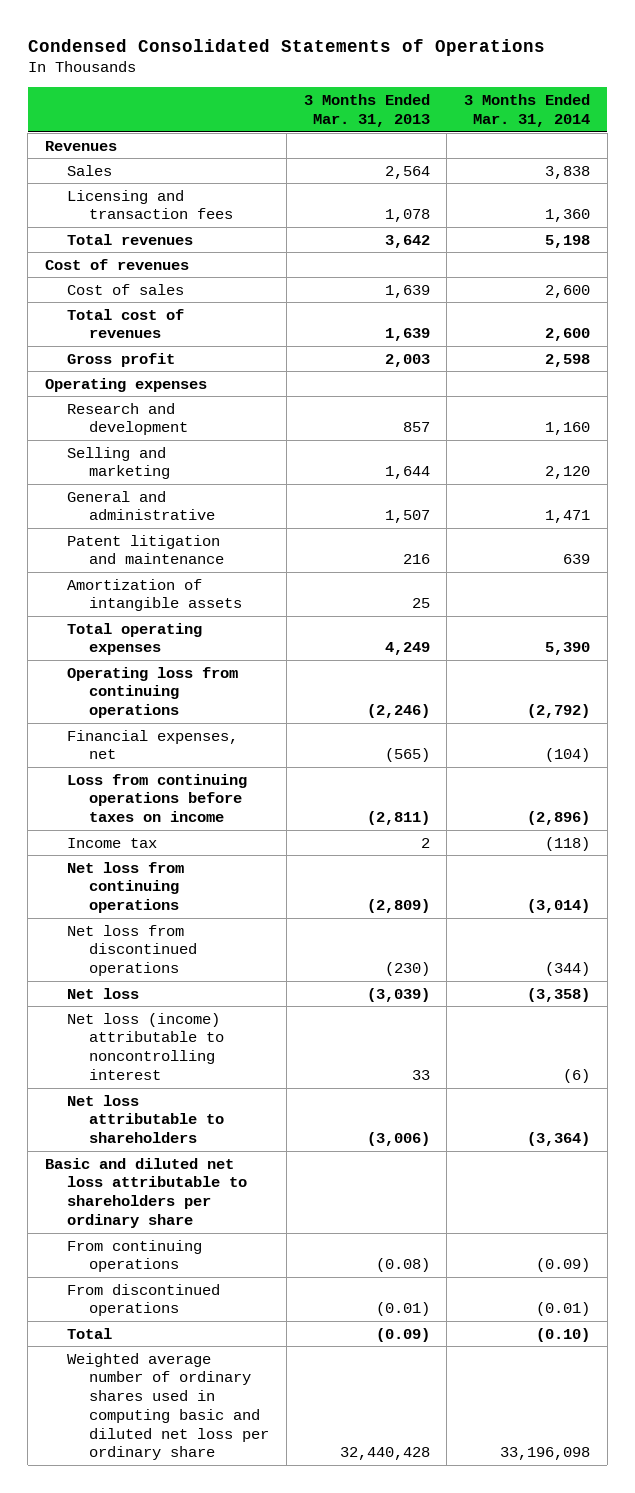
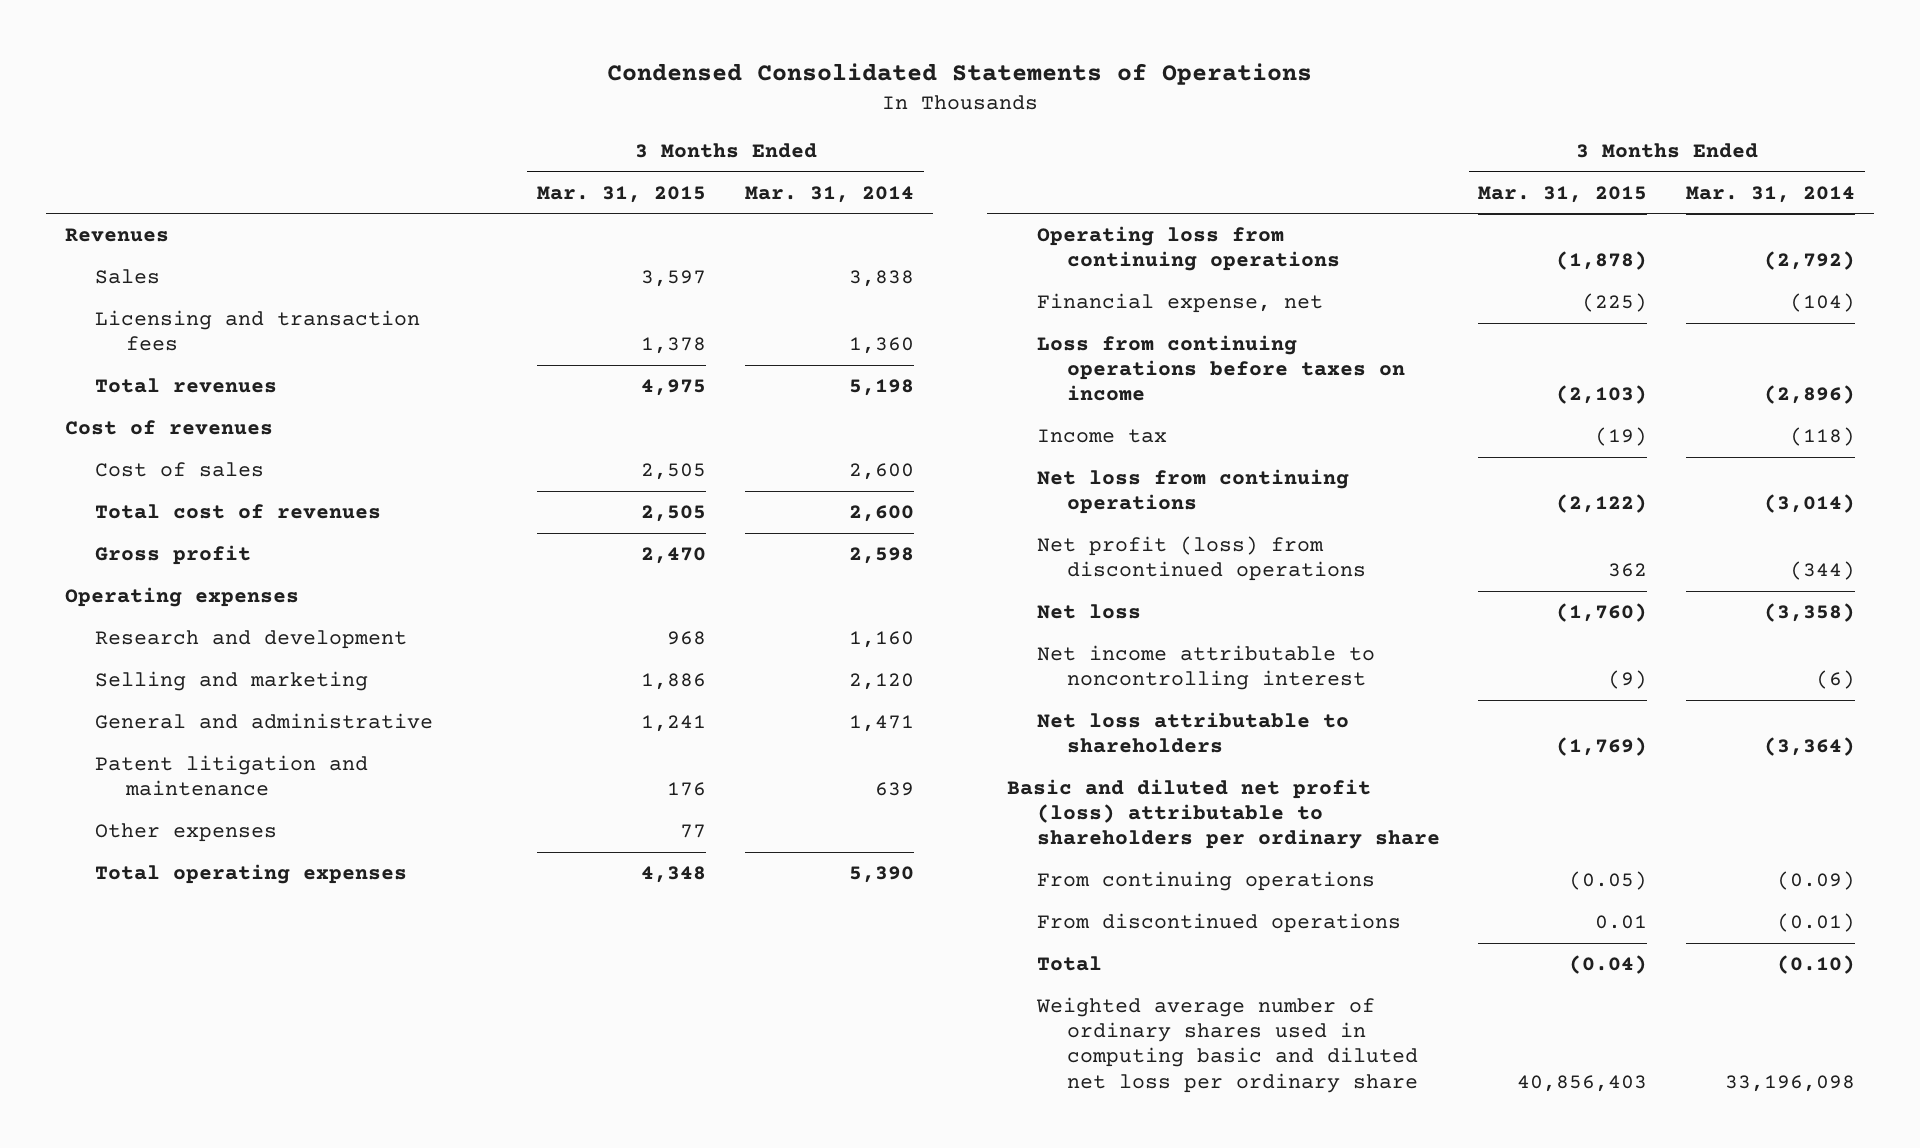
[303,94,430,127] 3 Months Ended Mar. 31, 2013 -> none
none -> [537,185,707,203] Mar. 31, 2015
[67,578,243,612] Amortization of intangible assets -> none
none -> [95,823,278,843] Other expenses
[67,729,239,760] Financial expenses, net -> [1036,293,1323,314] Financial expense, net
[67,924,198,977] Net loss from discontinued operations -> [1036,536,1366,582] Net profit (loss) from discontinued operations
[67,1012,225,1080] Net loss (income) attributable to noncontrolling interest -> [1036,645,1375,691] Net income attributable to noncontrolling interest
[45,1157,248,1228] Basic and diluted net loss attributable to shareholders per ordinary share -> [1006,779,1440,850] Basic and diluted net profit (loss) attributable to shareholders per ordinary share

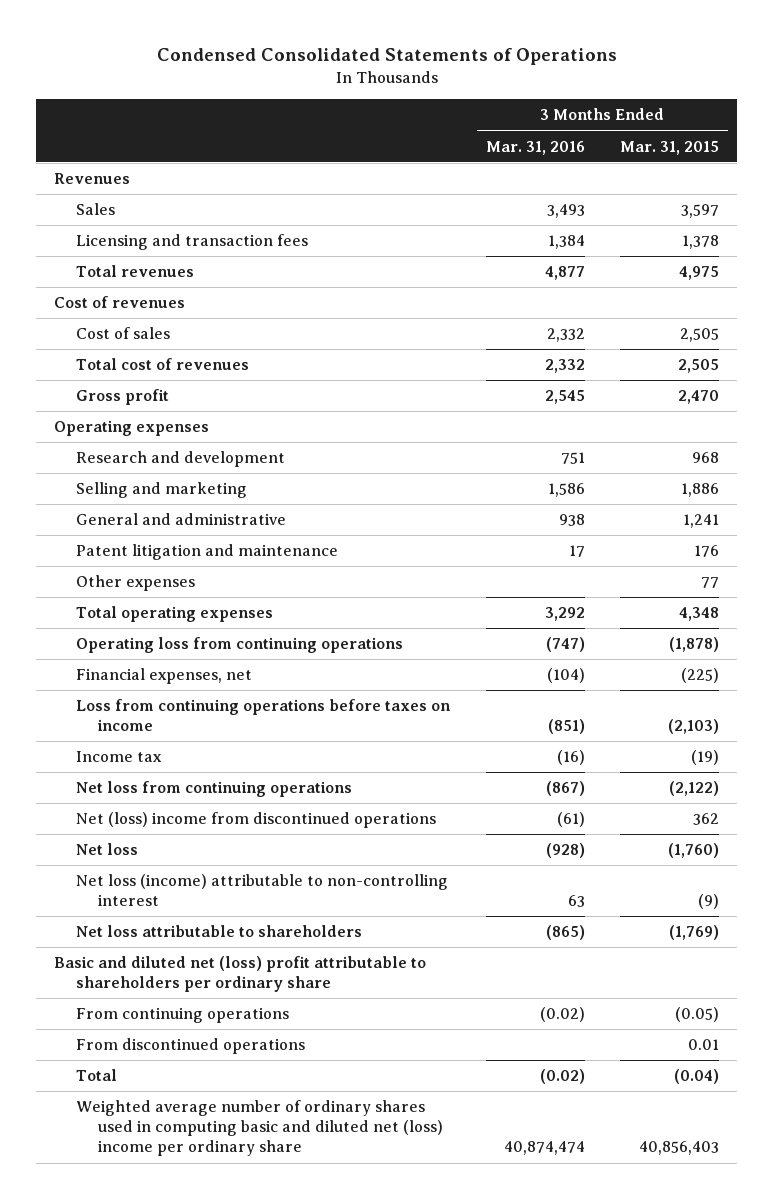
[744,185,914,203] Mar. 31, 2014 -> none
none -> [485,140,585,155] Mar. 31, 2016
[1036,293,1323,314] Financial expense, net -> [75,668,252,685] Financial expenses, net
[1036,536,1366,582] Net profit (loss) from discontinued operations -> [75,812,436,829] Net (loss) income from discontinued operations
[1036,645,1375,691] Net income attributable to noncontrolling interest -> [75,874,448,907] Net loss (income) attributable to non-controlling interest
[1006,779,1440,850] Basic and diluted net profit (loss) attributable to shareholders per ordinary share -> [53,956,426,993] Basic and diluted net (loss) profit attributable to shareholders per ordinary share
[1035,997,1418,1093] Weighted average number of ordinary shares used in computing basic and diluted net loss per ordinary share -> [75,1100,443,1157] Weighted average number of ordinary shares used in computing basic and diluted net (loss) income per ordinary share

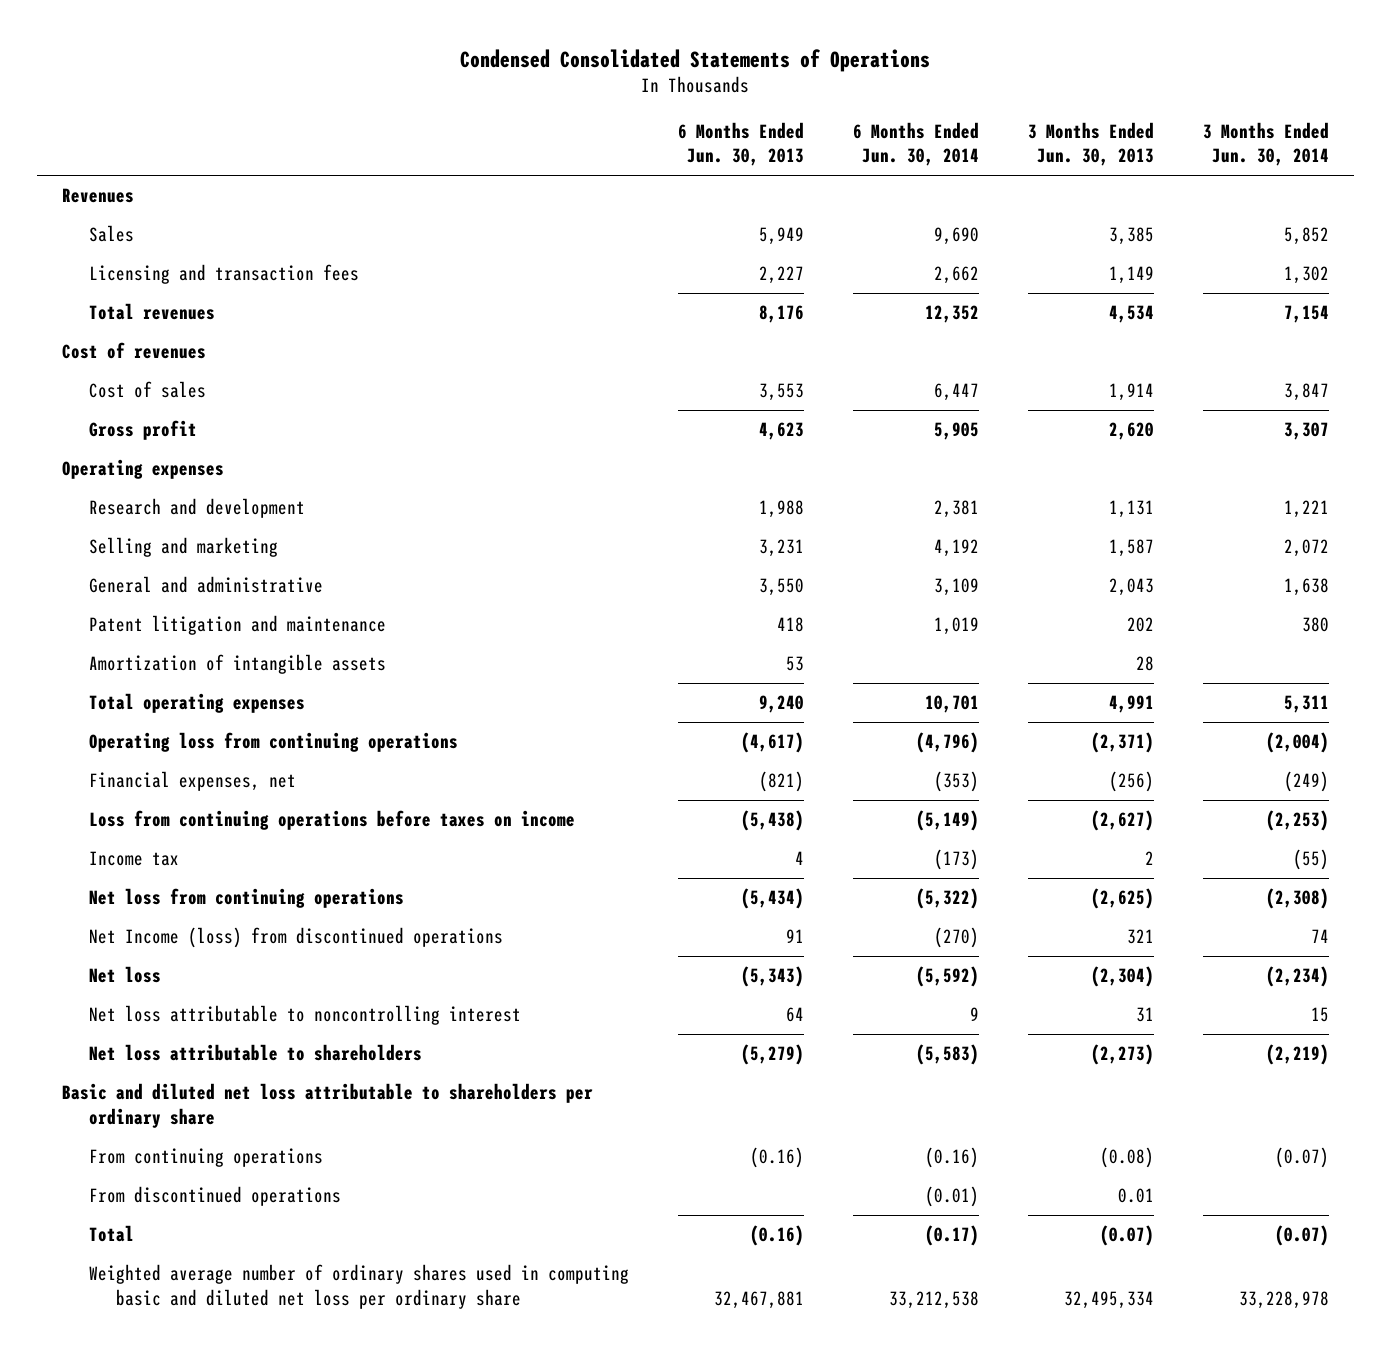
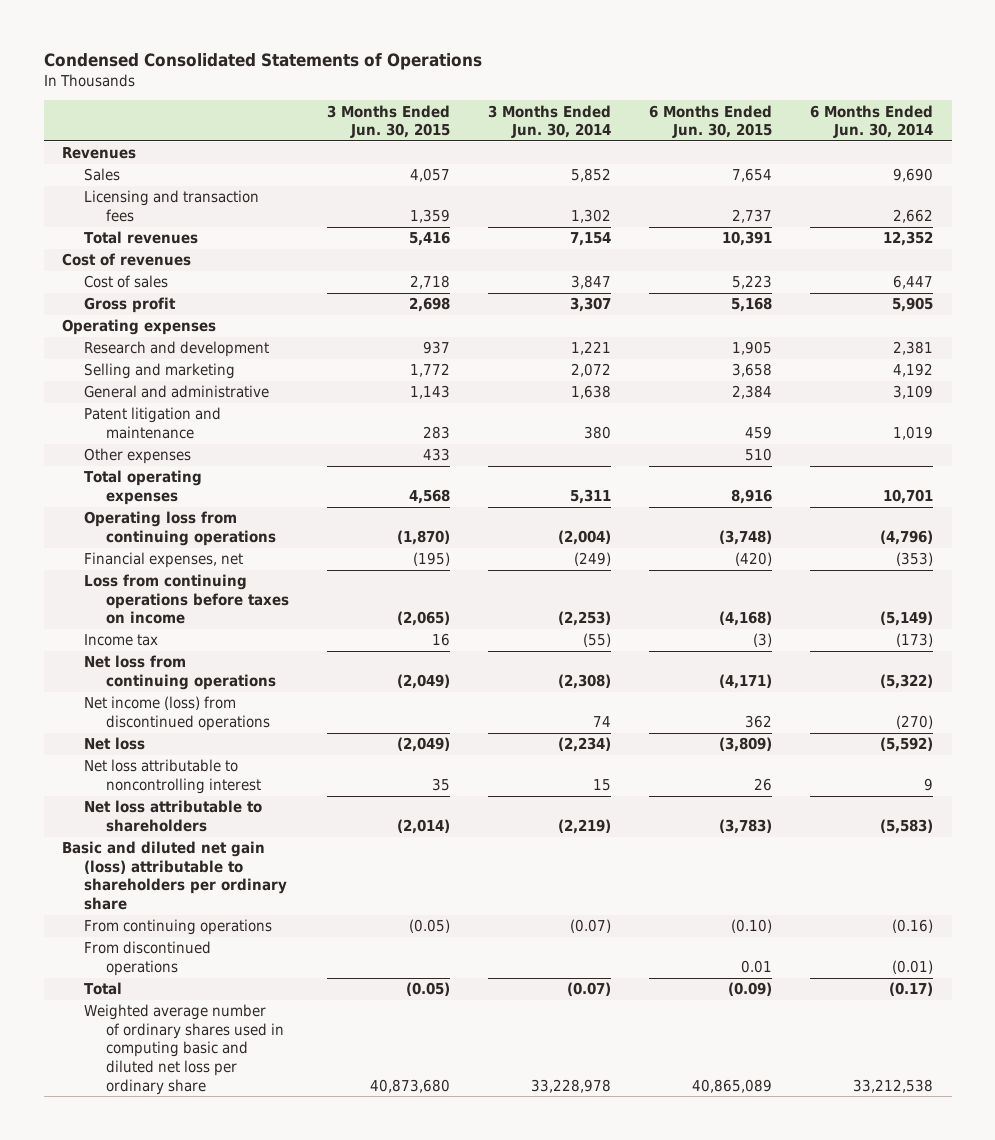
[677,121,804,167] 6 Months Ended Jun. 30, 2013 -> none
[1028,121,1155,167] 3 Months Ended Jun. 30, 2013 -> none
none -> [327,104,451,139] 3 Months Ended Jun. 30, 2015
none -> [648,104,772,139] 6 Months Ended Jun. 30, 2015
[88,654,386,675] Amortization of intangible assets -> none
none -> [84,448,192,465] Other expenses
[88,927,503,949] Net Income (loss) from discontinued operations -> [84,696,271,731] Net income (loss) from discontinued operations
[61,1083,593,1128] Basic and diluted net loss attributable to shareholders per ordinary share -> [62,841,288,910] Basic and diluted net gain (loss) attributable to shareholders per ordinary share

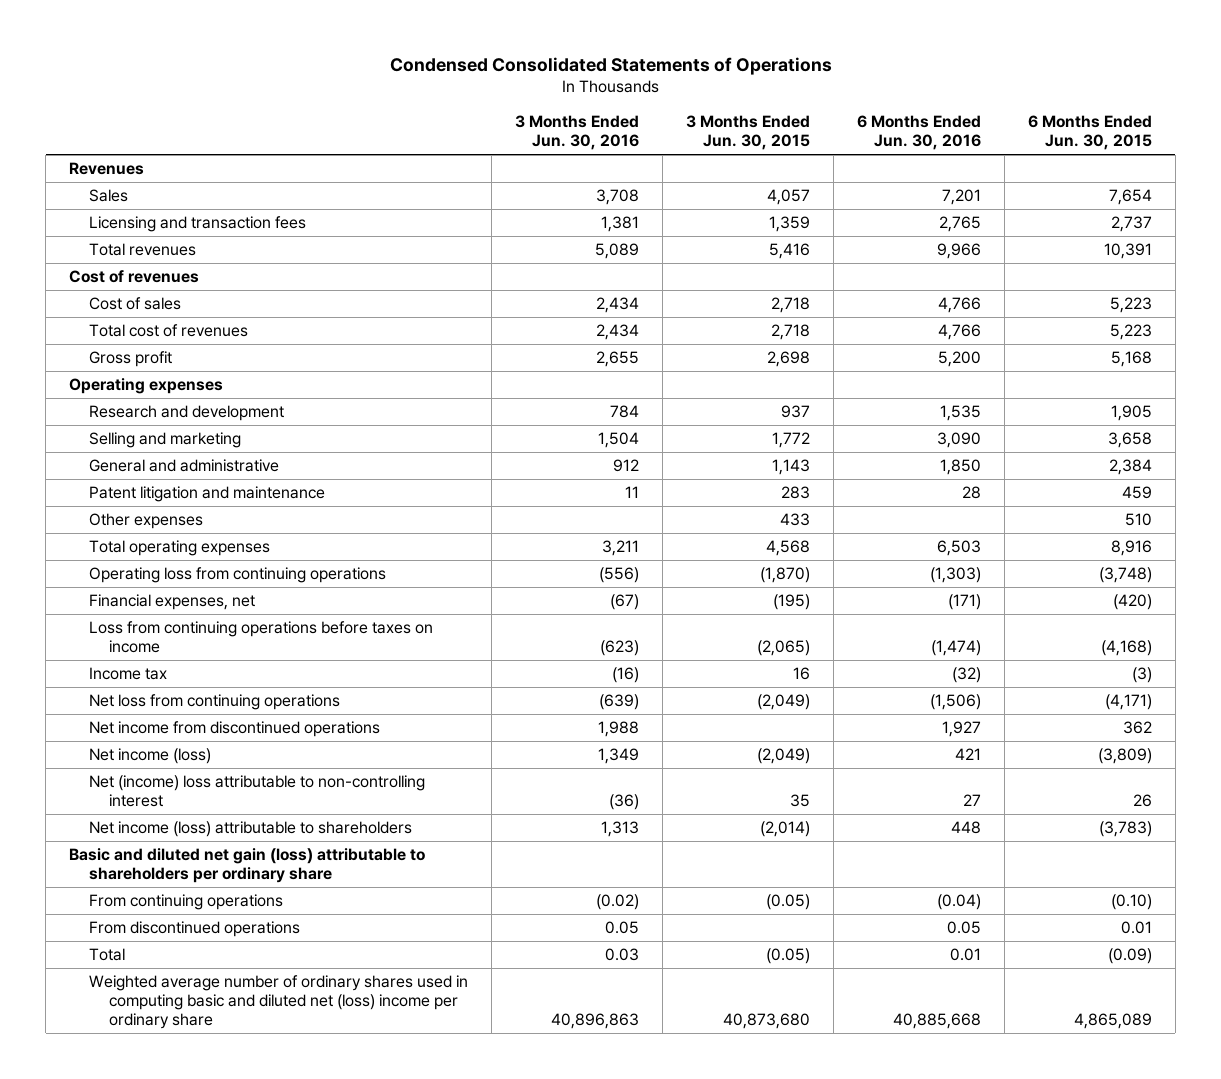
[488,104,612,139] 3 Months Ended Jun. 30, 2014 -> none
[809,104,933,139] 6 Months Ended Jun. 30, 2014 -> none
none -> [515,115,640,151] 3 Months Ended Jun. 30, 2016
none -> [856,115,981,151] 6 Months Ended Jun. 30, 2016
none -> [89,324,249,338] Total cost of revenues
[84,696,271,731] Net income (loss) from discontinued operations -> [89,721,381,738] Net income from discontinued operations
[84,737,146,751] Net loss -> [89,748,212,765] Net income (loss)
[84,759,262,794] Net loss attributable to noncontrolling interest -> [89,775,426,808] Net (income) loss attributable to non-controlling interest
[84,800,263,832] Net loss attributable to shareholders -> [89,821,413,838] Net income (loss) attributable to shareholders
[84,1004,285,1095] Weighted average number of ordinary shares used in computing basic and diluted net loss per ordinary share -> [89,975,469,1029] Weighted average number of ordinary shares used in computing basic and diluted net (loss) income per ordinary share
[691,1078,772,1093] 40,865,089 -> [1073,1012,1152,1029] 4,865,089

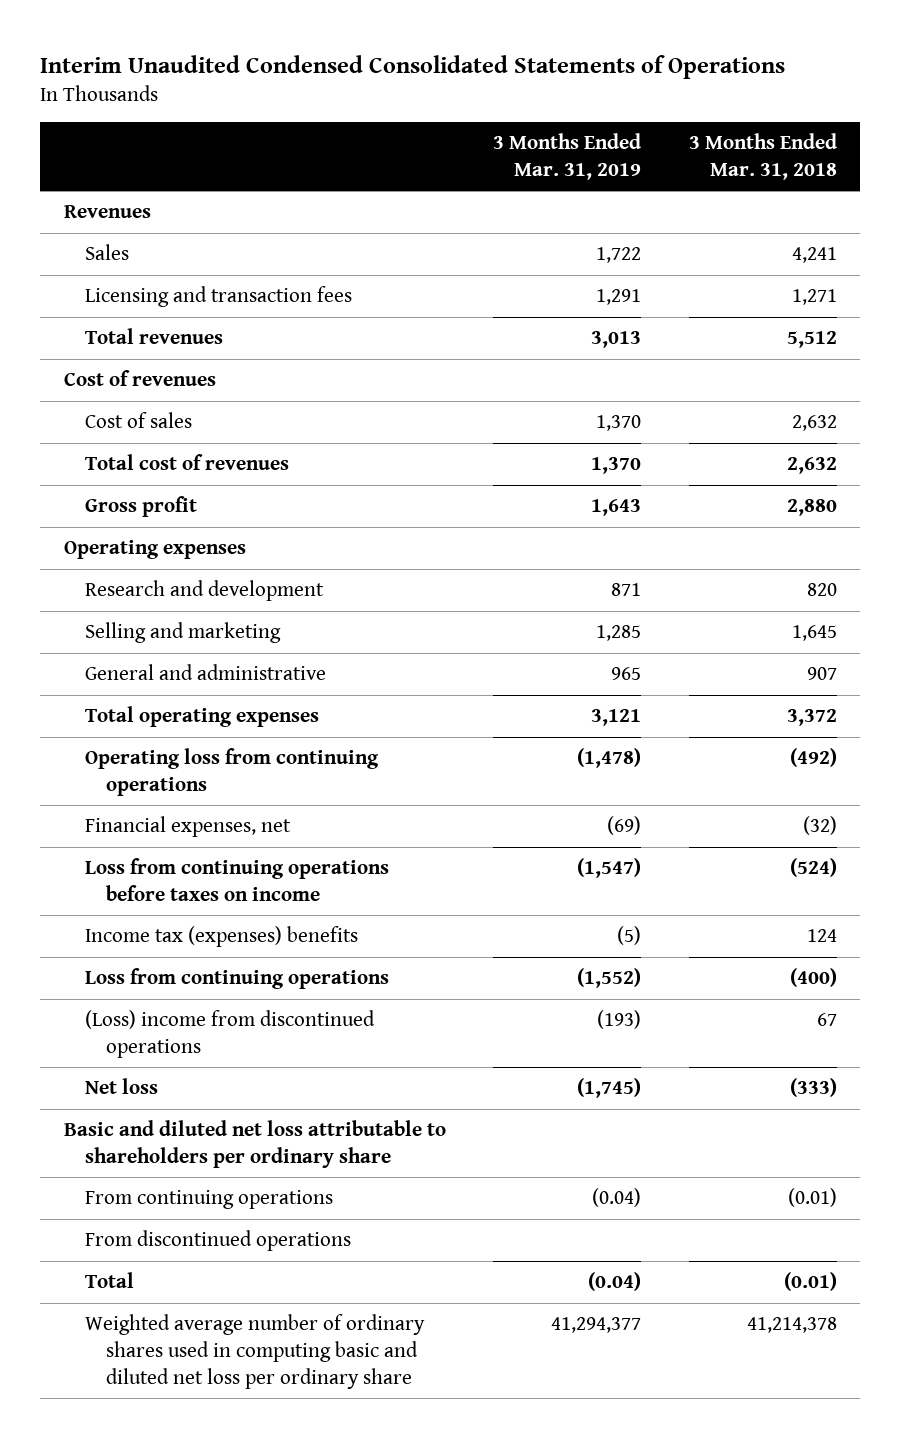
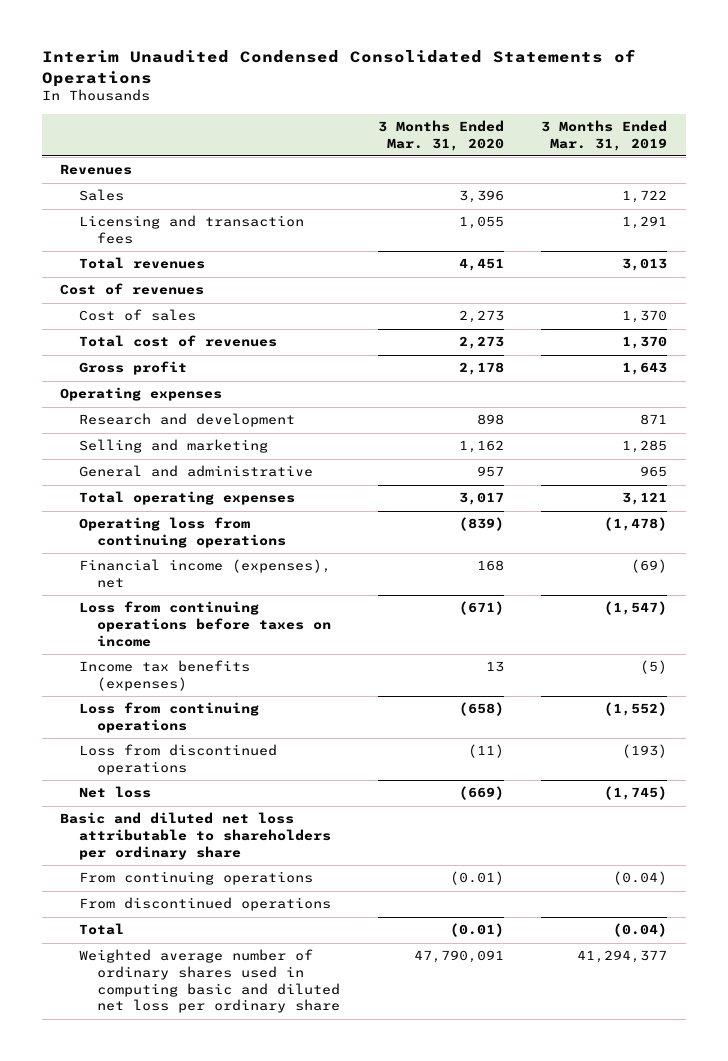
[688,132,837,180] 3 Months Ended Mar. 31, 2018 -> none
none -> [377,120,504,151] 3 Months Ended Mar. 31, 2020
[85,816,292,838] Financial expenses, net -> [78,559,331,589] Financial income (expenses), net
[85,926,359,948] Income tax (expenses) benefits -> [78,660,250,692] Income tax benefits (expenses)
[85,1010,376,1059] (Loss) income from discontinued operations -> [78,744,277,776] Loss from discontinued operations

